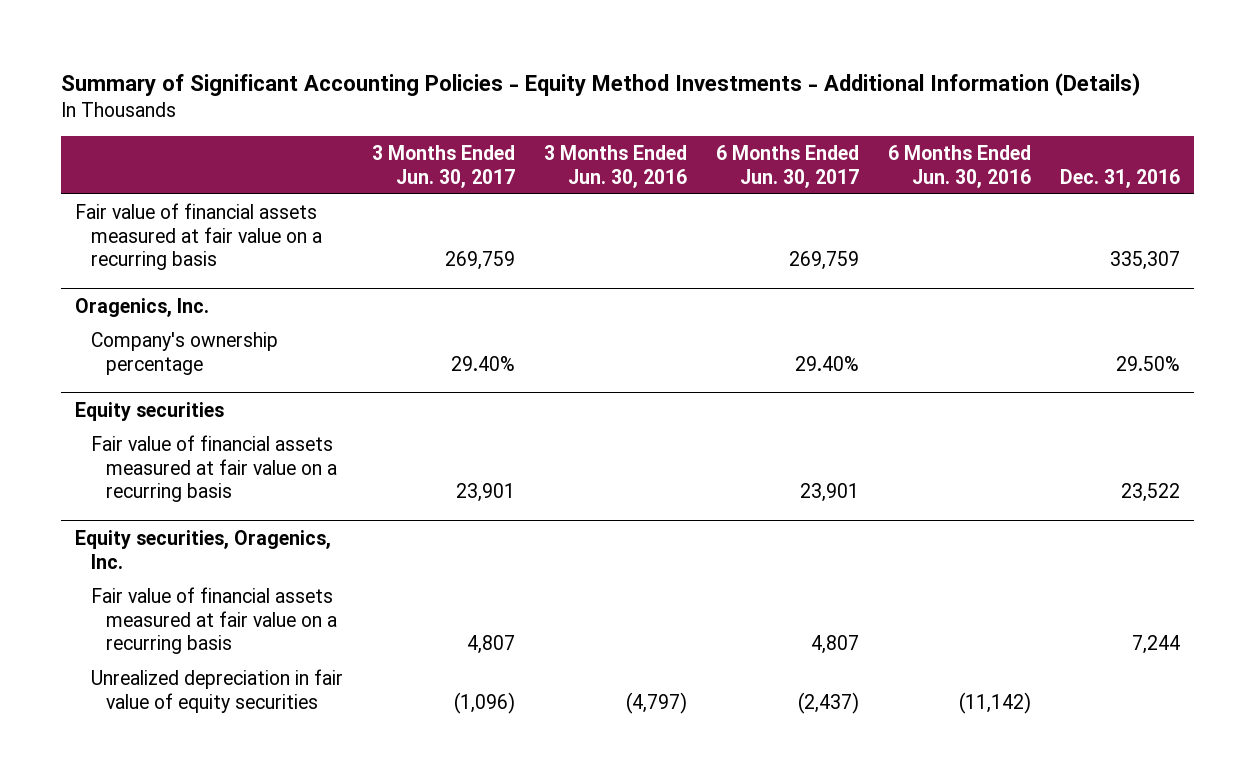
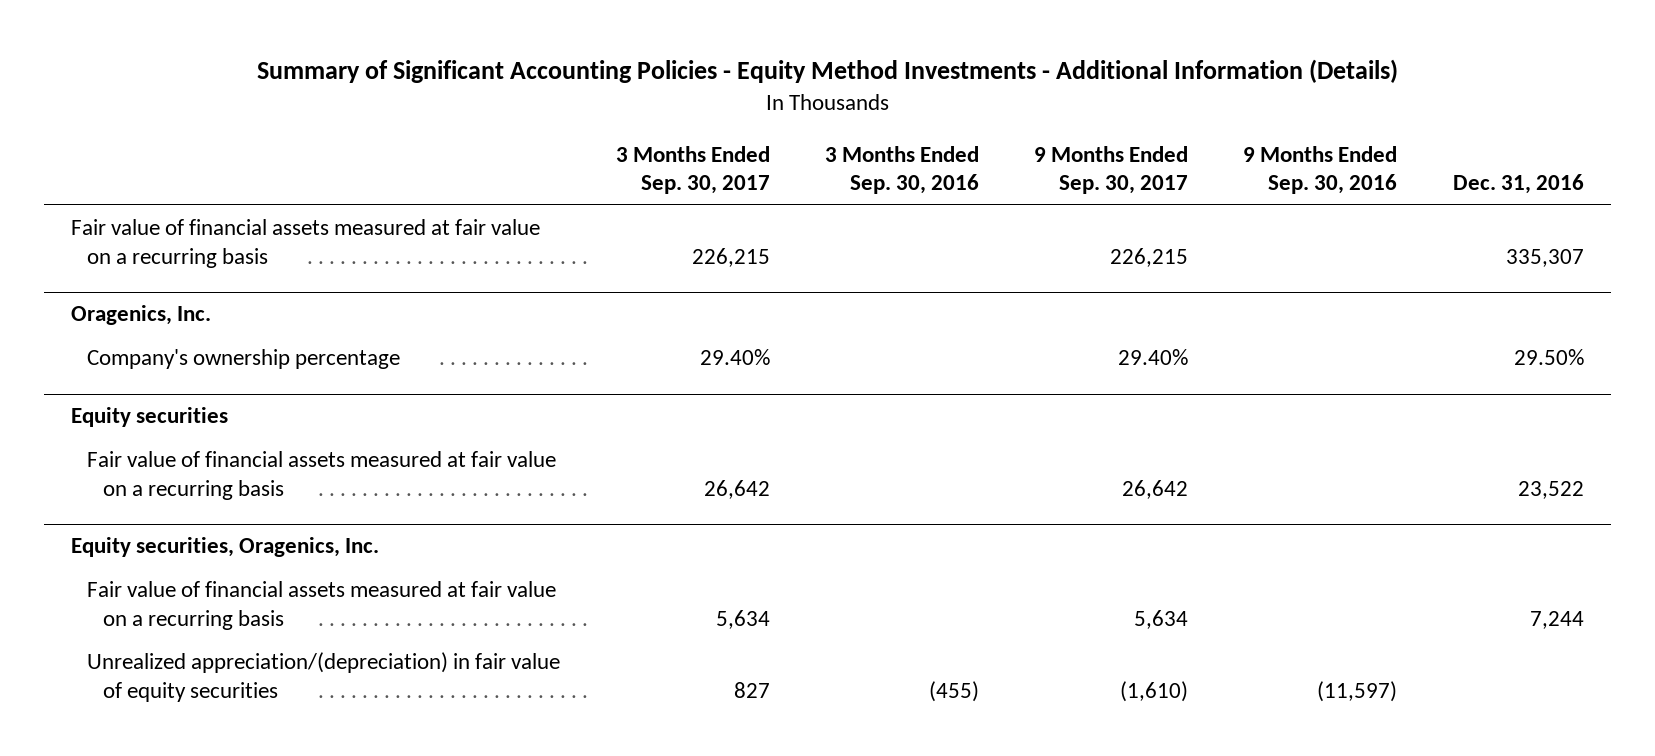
[371,145,515,188] 3 Months Ended Jun. 30, 2017 -> none
[543,145,687,188] 3 Months Ended Jun. 30, 2016 -> none
[715,145,859,188] 6 Months Ended Jun. 30, 2017 -> none
[887,145,1031,188] 6 Months Ended Jun. 30, 2016 -> none
none -> [615,145,770,194] 3 Months Ended Sep. 30, 2017
none -> [824,145,979,194] 3 Months Ended Sep. 30, 2016
none -> [1034,145,1189,194] 9 Months Ended Sep. 30, 2017
none -> [1243,145,1398,194] 9 Months Ended Sep. 30, 2016
[90,668,343,713] Unrealized depreciation in fair value of equity securities -> [87,652,561,702] Unrealized appreciation/(depreciation) in fair value of equity securities

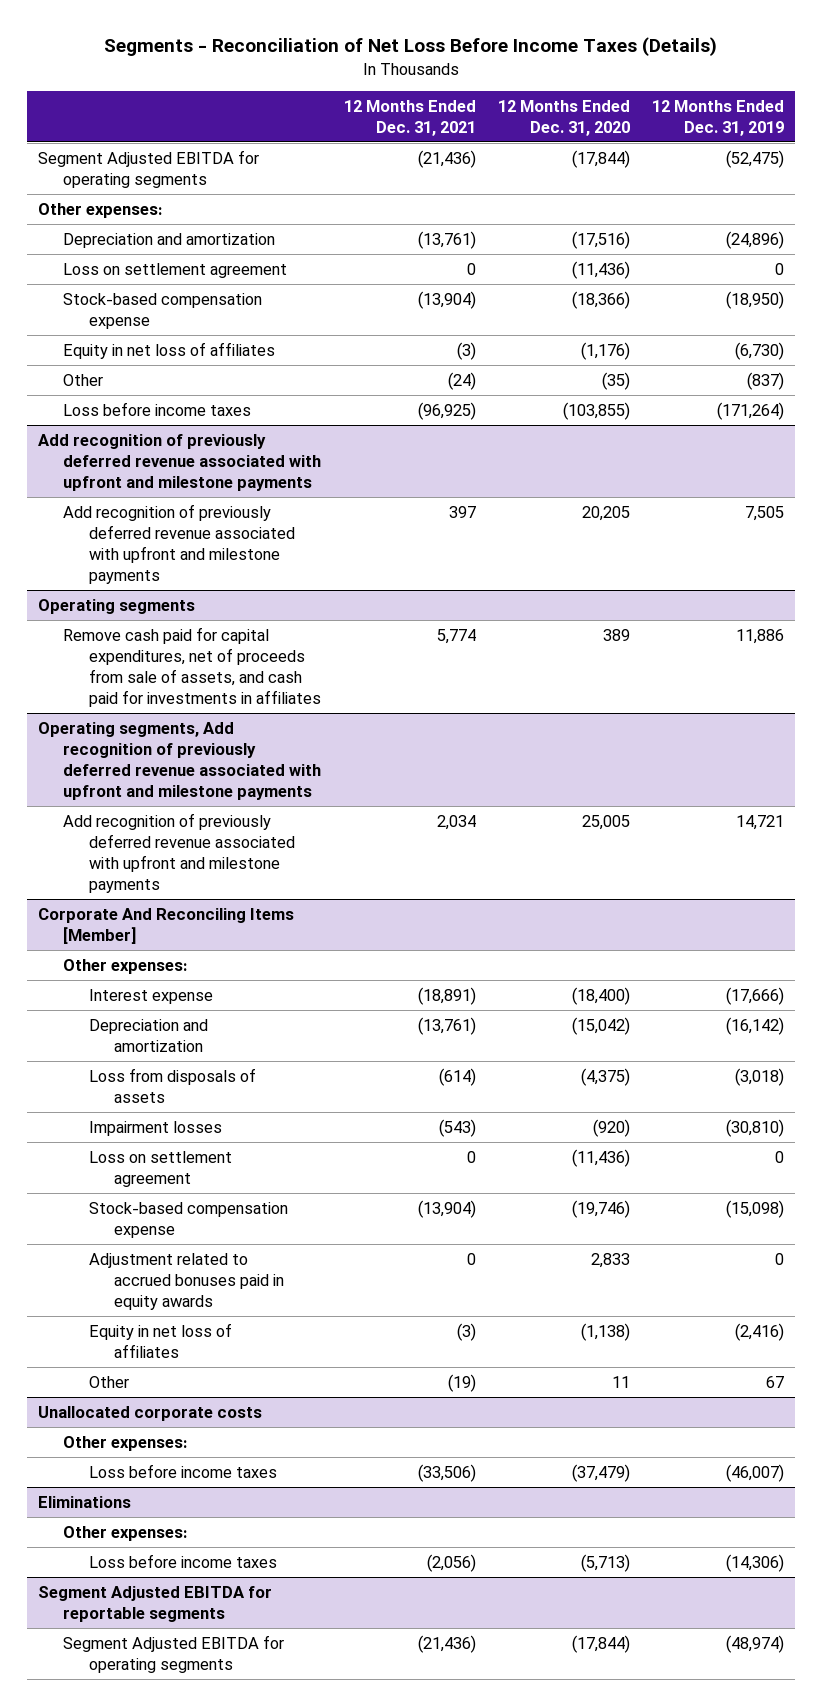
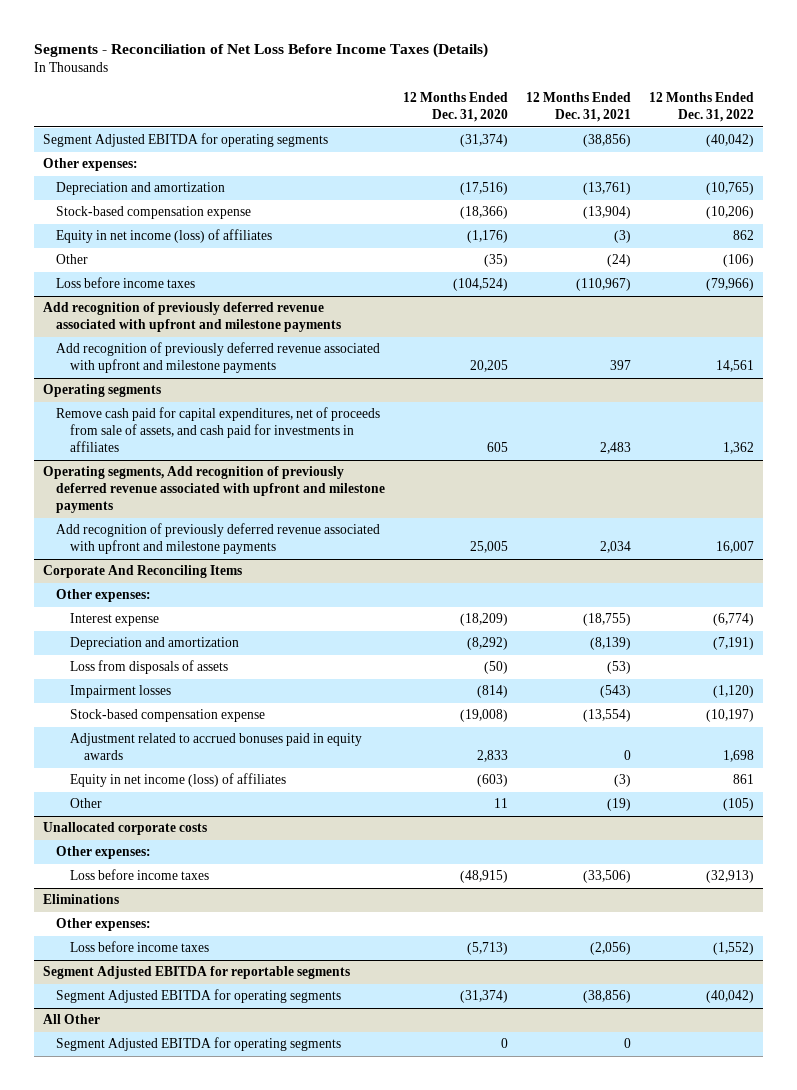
[652,99,785,136] 12 Months Ended Dec. 31, 2019 -> none
none -> [648,92,754,122] 12 Months Ended Dec. 31, 2022
[417,149,476,168] (21,436) -> [583,134,632,148] (38,856)
[571,149,630,168] (17,844) -> [460,134,509,148] (31,374)
[63,262,288,278] Loss on settlement agreement -> none
[63,341,276,359] Equity in net loss of affiliates -> [56,229,273,244] Equity in net income (loss) of affiliates
[417,401,476,420] (96,925) -> [576,278,632,292] (110,967)
[562,401,630,420] (103,855) -> [453,278,509,292] (104,524)
[436,628,476,644] 5,774 -> [600,441,632,454] 2,483
[602,628,630,641] 389 -> [487,441,509,452] 605
[38,907,295,944] Corporate And Reconciling Items [Member] -> [42,565,242,579] Corporate And Reconciling Items
[88,1150,232,1187] Loss on settlement agreement -> none
[417,986,476,1005] (18,891) -> [583,613,632,627] (18,755)
[571,986,630,1005] (18,400) -> [460,613,509,627] (18,209)
[417,1016,476,1035] (13,761) -> [590,637,632,651] (8,139)
[571,1016,630,1035] (15,042) -> [467,637,509,651] (8,292)
[438,1067,476,1086] (614) -> [607,661,632,675] (53)
[580,1067,630,1086] (4,375) -> [484,661,509,675] (50)
[592,1118,630,1137] (920) -> [477,685,509,699] (814)
[417,1199,476,1218] (13,904) -> [583,709,632,723] (13,554)
[571,1199,630,1218] (19,746) -> [460,709,509,723] (19,008)
[88,1322,232,1358] Equity in net loss of affiliates -> [70,773,287,788] Equity in net income (loss) of affiliates
[580,1322,630,1341] (1,138) -> [477,774,509,788] (603)
[571,1463,630,1482] (37,479) -> [460,870,509,884] (48,915)
[417,1634,476,1653] (21,436) -> [583,990,632,1004] (38,856)
[571,1634,630,1653] (17,844) -> [460,990,509,1004] (31,374)
none -> [42,1014,100,1025] All Other
none -> [56,1037,342,1052] Segment Adjusted EBITDA for operating segments

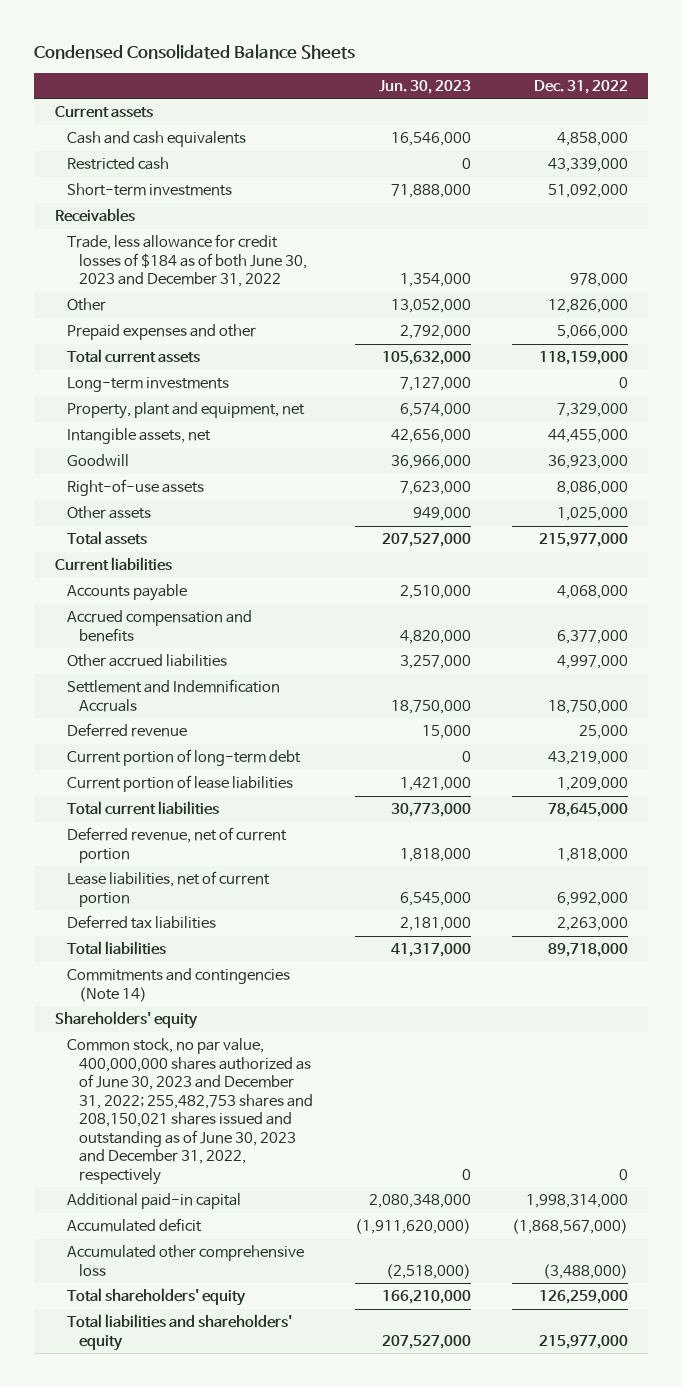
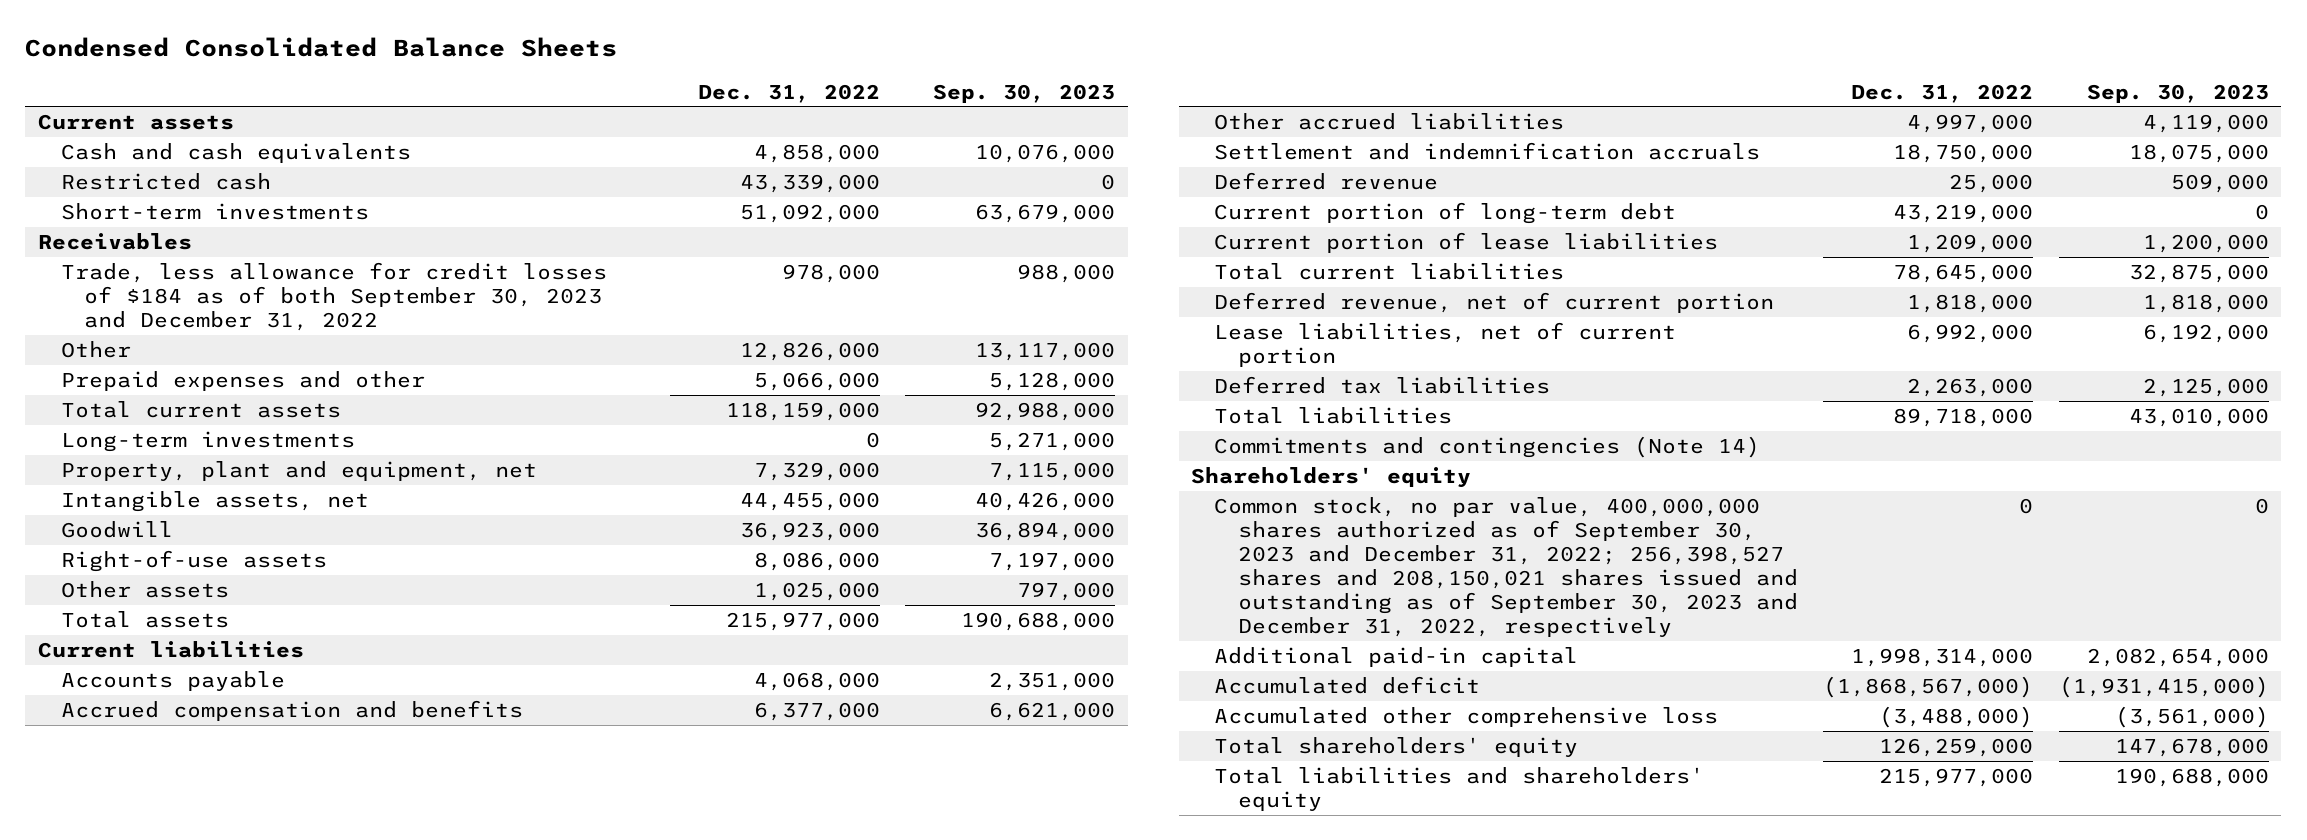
[378,79,471,94] Jun. 30, 2023 -> none
none -> [933,83,1116,103] Sep. 30, 2023
[67,234,308,288] Trade, less allowance for credit losses of $184 as of both June 30, 2023 and December 31, 2022 -> [60,261,607,332] Trade, less allowance for credit losses of $184 as of both September 30, 2023 and December 31, 2022
[67,679,281,712] Settlement and Indemnification Accruals -> [1214,141,1761,160] Settlement and indemnification accruals
[67,1038,314,1185] Common stock, no par value, 400,000,000 shares authorized as of June 30, 2023 and December 31, 2022; 255,482,753 shares and 208,150,021 shares issued and outstanding as of June 30, 2023 and December 31, 2022, respectively -> [1214,496,1798,638] Common stock, no par value, 400,000,000 shares authorized as of September 30, 2023 and December 31, 2022; 256,398,527 shares and 208,150,021 shares issued and outstanding as of September 30, 2023 and December 31, 2022, respectively

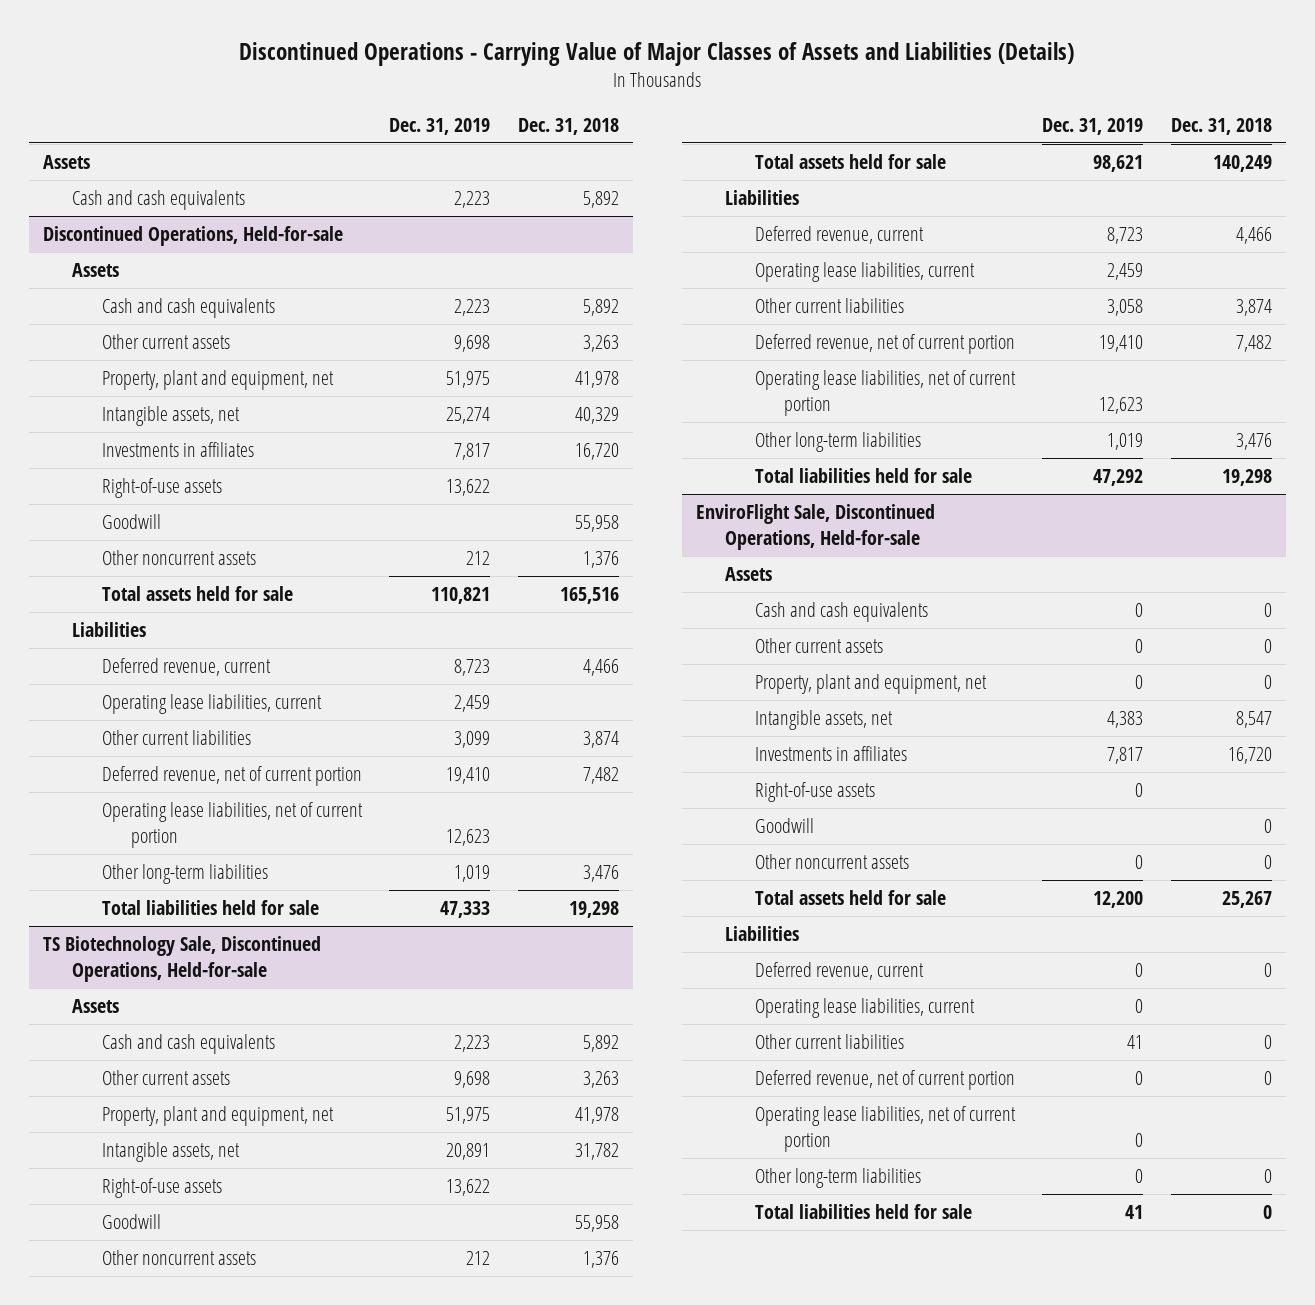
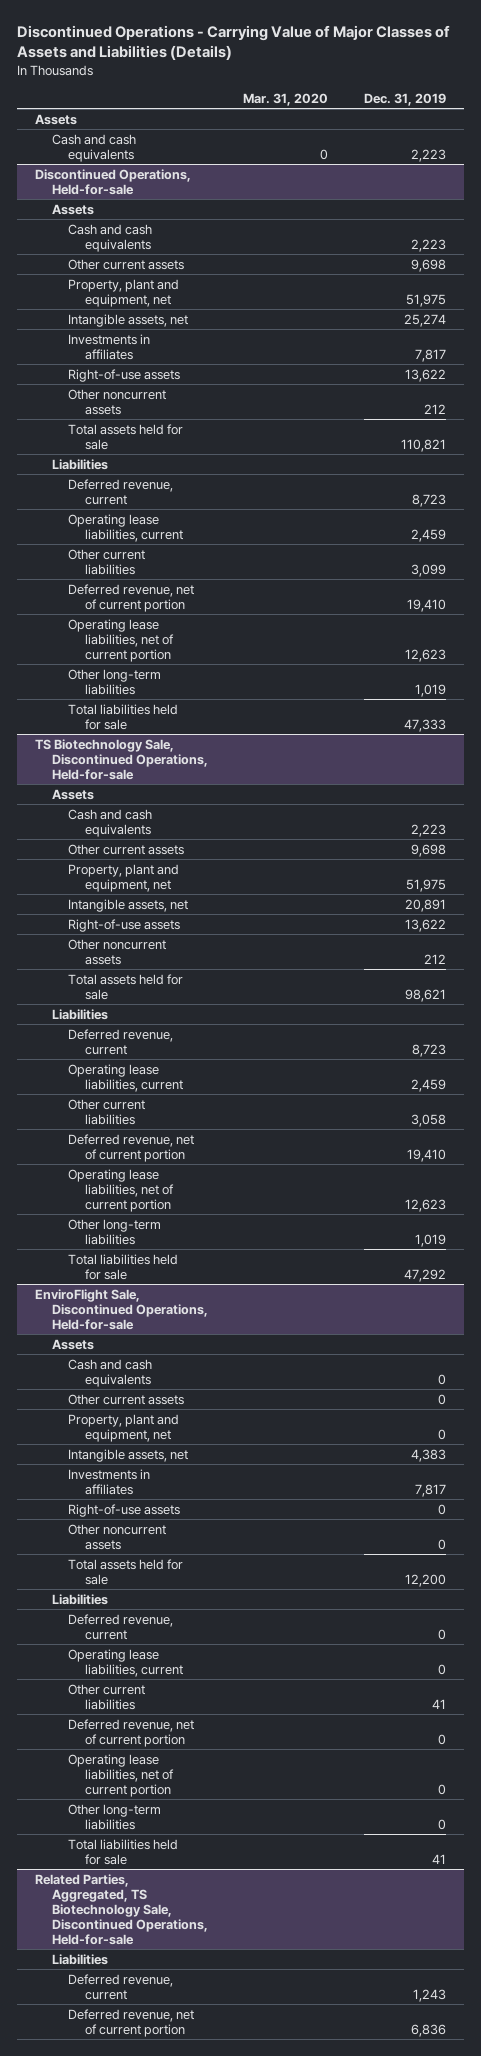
[517,117,619,135] Dec. 31, 2018 -> none
none -> [243,92,329,106] Mar. 31, 2020
[101,514,161,530] Goodwill -> none
[101,1214,161,1230] Goodwill -> none
[754,818,814,834] Goodwill -> none
none -> [34,1873,208,1946] Related Parties, Aggregated, TS Biotechnology Sale, Discontinued Operations, Held-for-sale
none -> [51,1953,108,1965] Liabilities
none -> [68,1973,174,2000] Deferred revenue, current
none -> [68,2008,195,2037] Deferred revenue, net of current portion

